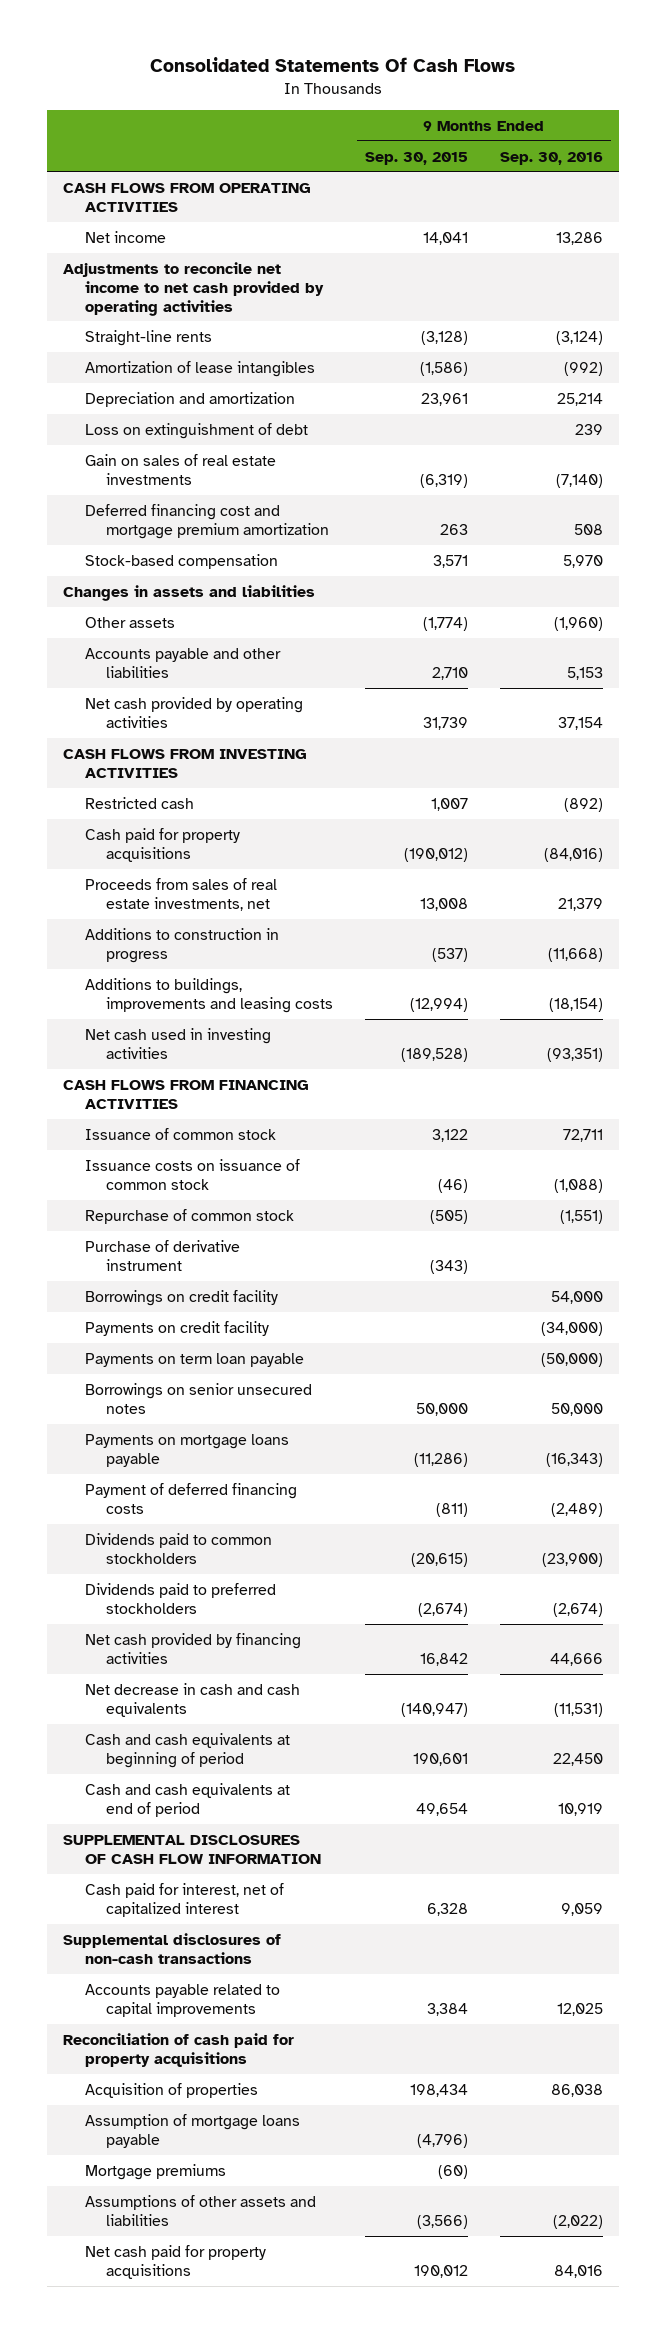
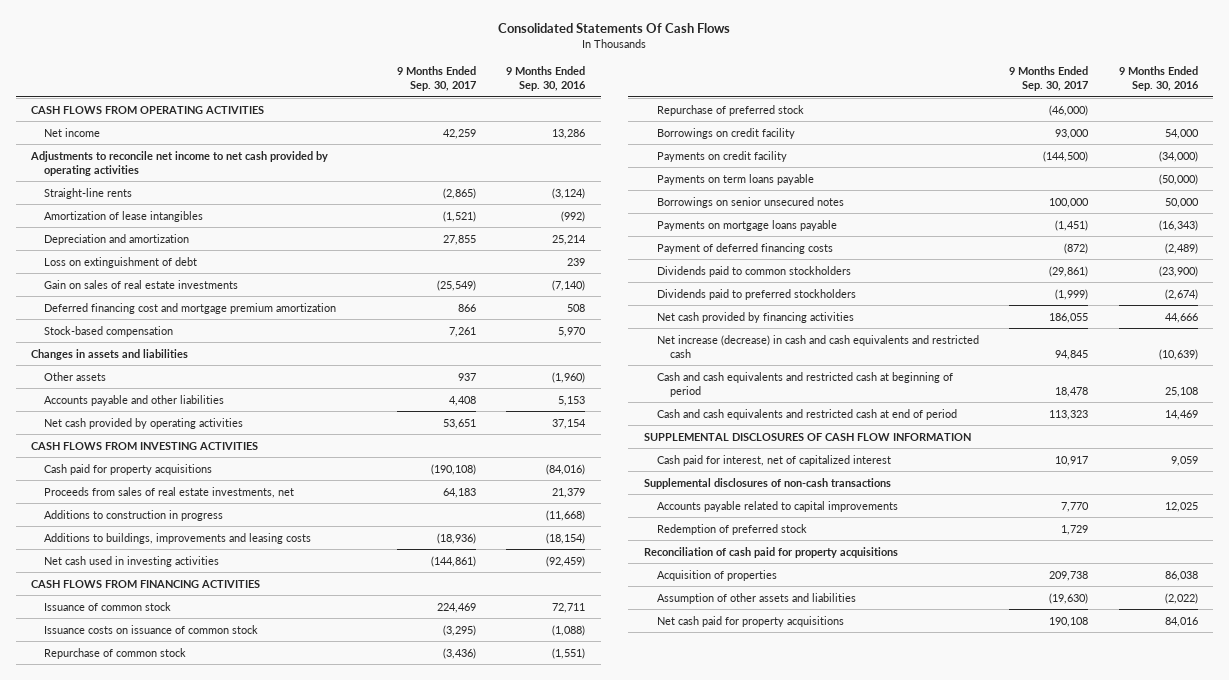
[365,151,469,165] Sep. 30, 2015 -> none
none -> [396,65,476,92] 9 Months Ended Sep. 30, 2017
[84,796,194,809] Restricted cash -> none
[547,1047,604,1062] (93,351) -> [546,555,586,567] (92,459)
[84,1239,240,1271] Purchase of derivative instrument -> none
none -> [656,104,804,116] Repurchase of preferred stock
[84,1352,304,1367] Payments on term loan payable -> [656,173,814,185] Payments on term loans payable
[84,1682,300,1717] Net decrease in cash and cash equivalents -> [656,334,979,358] Net increase (decrease) in cash and cash equivalents and restricted cash
[554,1702,604,1717] (11,531) -> [1158,348,1198,360] (10,639)
[84,1732,290,1768] Cash and cash equivalents at beginning of period -> [656,371,953,397] Cash and cash equivalents and restricted cash at beginning of period
[553,1752,604,1766] 22,450 -> [1164,386,1198,397] 25,108
[84,1782,290,1817] Cash and cash equivalents at end of period -> [656,408,957,420] Cash and cash equivalents and restricted cash at end of period
[558,1802,604,1816] 10,919 -> [1164,409,1198,420] 14,469
none -> [656,523,807,535] Redemption of preferred stock
[84,2113,300,2148] Assumption of mortgage loans payable -> none
[84,2163,226,2180] Mortgage premiums -> none
[84,2194,316,2226] Assumptions of other assets and liabilities -> [656,592,856,604] Assumption of other assets and liabilities

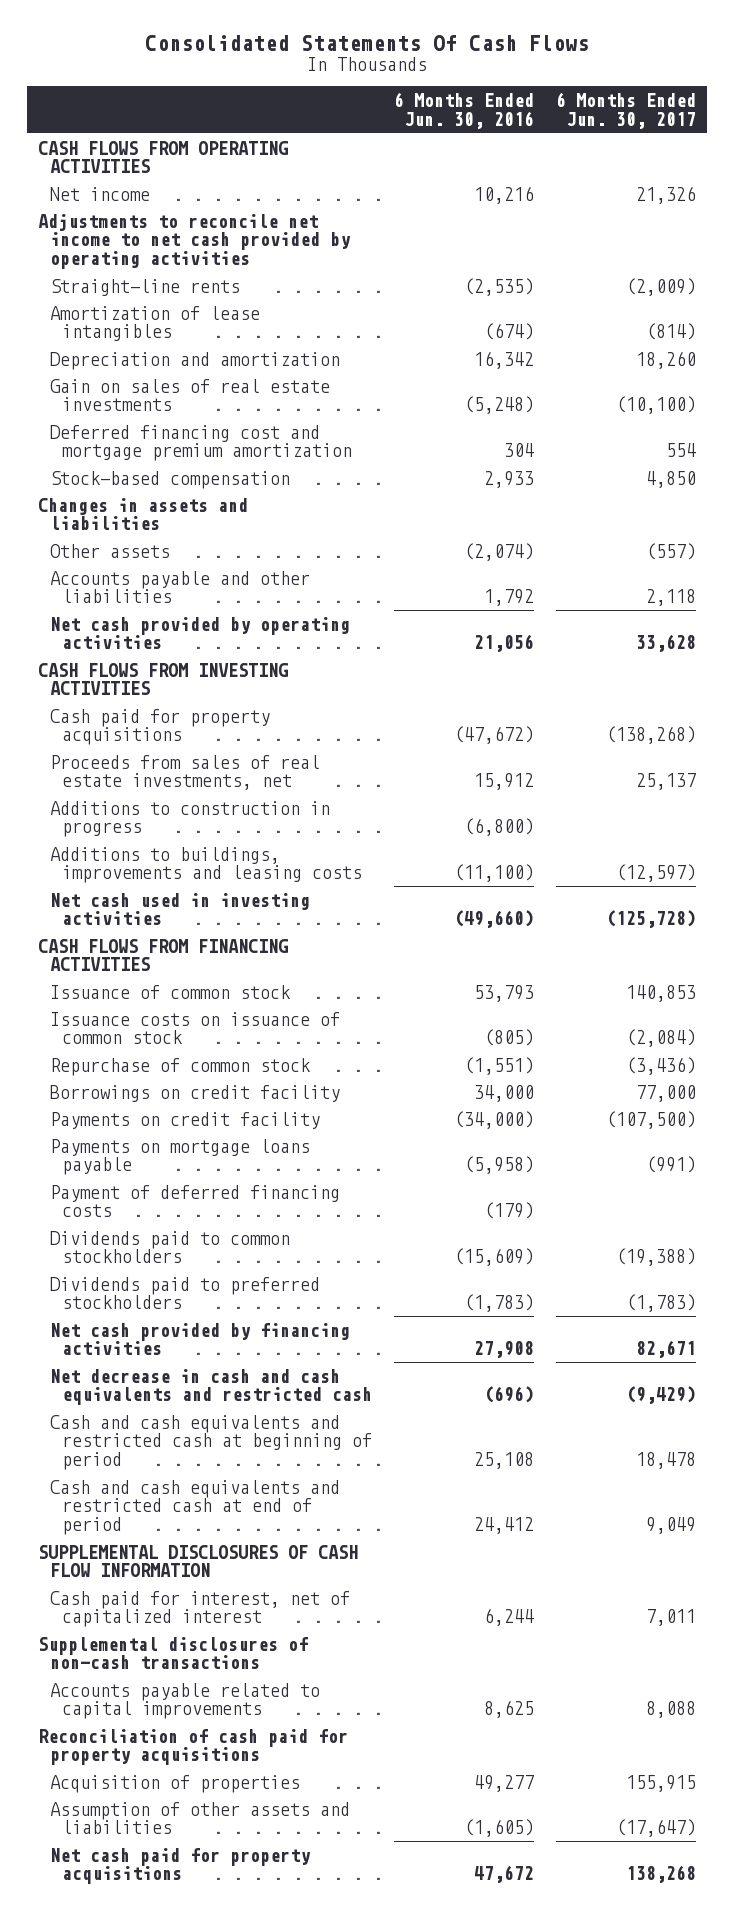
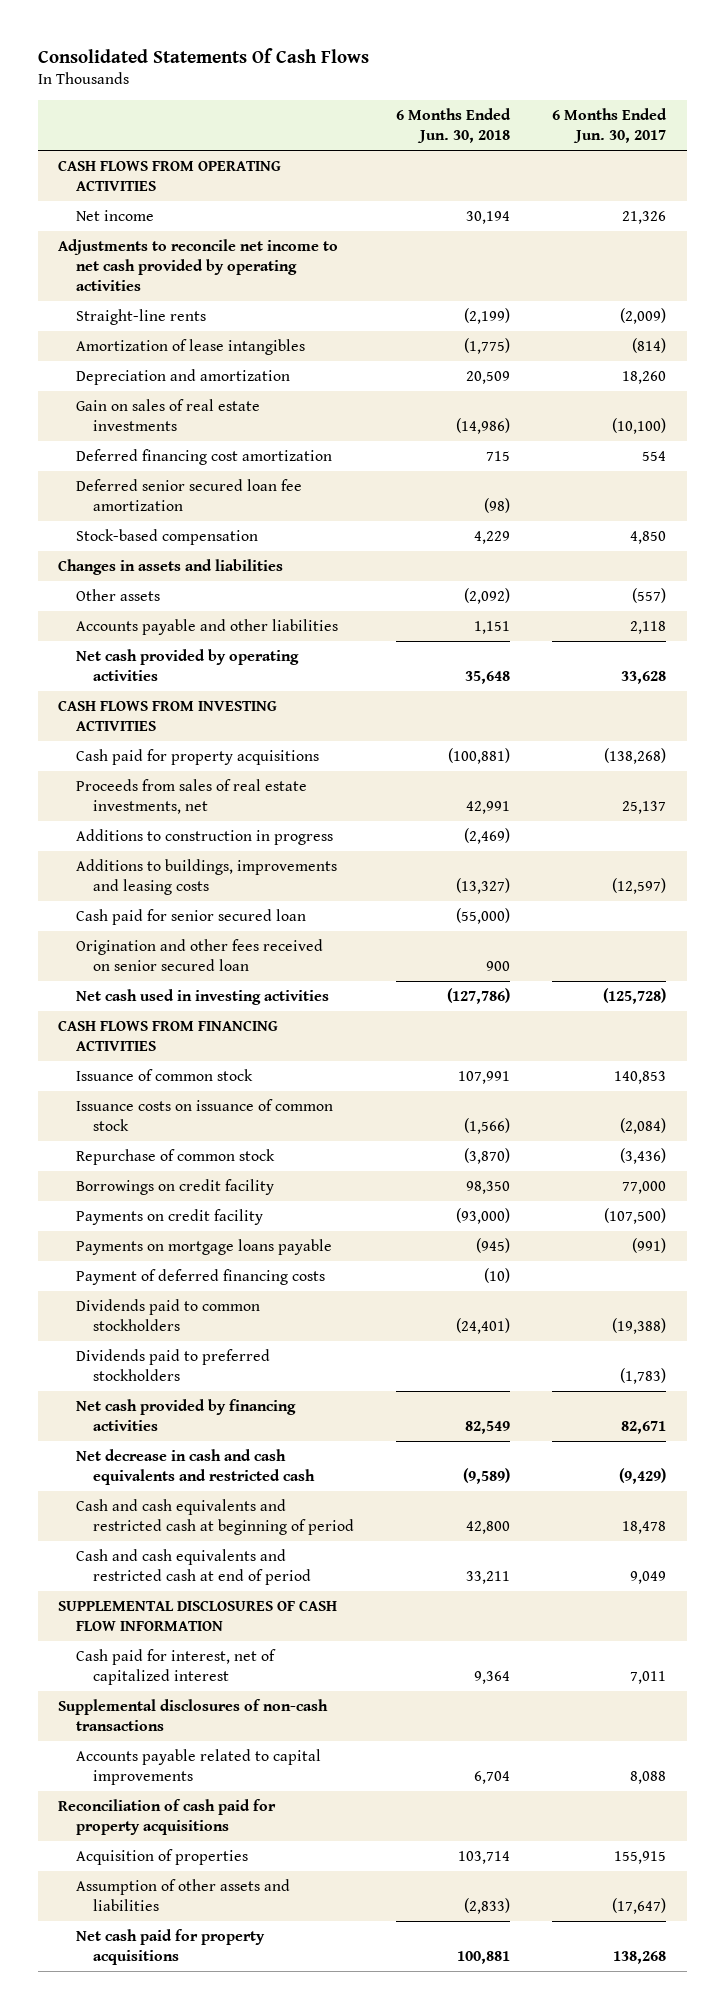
[393,92,534,129] 6 Months Ended Jun. 30, 2016 -> none
none -> [396,108,512,144] 6 Months Ended Jun. 30, 2018
[50,424,352,462] Deferred financing cost and mortgage premium amortization -> [75,448,332,465] Deferred financing cost amortization
none -> [75,478,302,511] Deferred senior secured loan fee amortization
none -> [75,908,306,925] Cash paid for senior secured loan
none -> [75,938,323,971] Origination and other fees received on senior secured loan

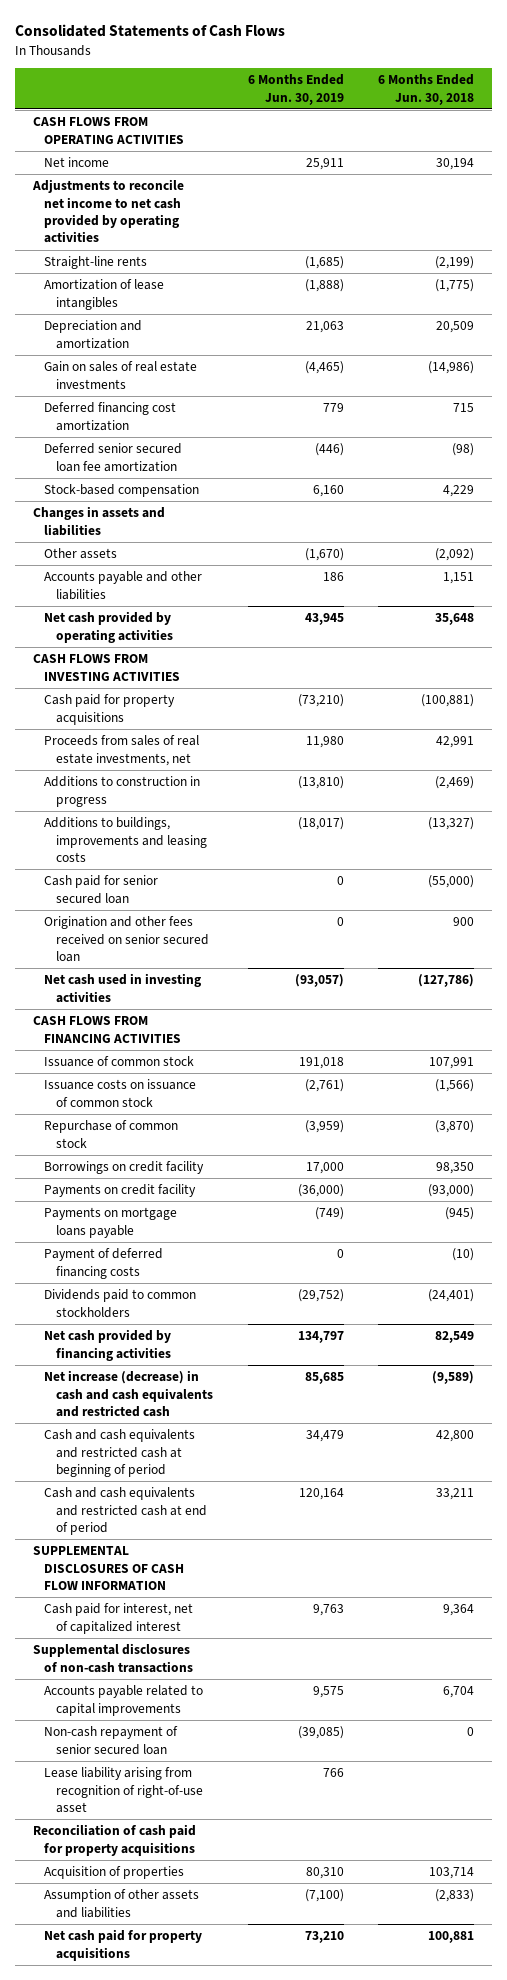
[37,47,369,63] Consolidated Statements Of Cash Flows -> [15,24,286,38] Consolidated Statements of Cash Flows
[551,108,667,144] 6 Months Ended Jun. 30, 2017 -> none
none -> [247,74,344,105] 6 Months Ended Jun. 30, 2019
[75,1348,270,1381] Dividends paid to preferred stockholders -> none
[75,1448,316,1485] Net decrease in cash and cash equivalents and restricted cash -> [44,1370,213,1417] Net increase (decrease) in cash and cash equivalents and restricted cash
none -> [44,1726,179,1755] Non-cash repayment of senior secured loan
none -> [44,1767,203,1813] Lease liability arising from recognition of right-of-use asset

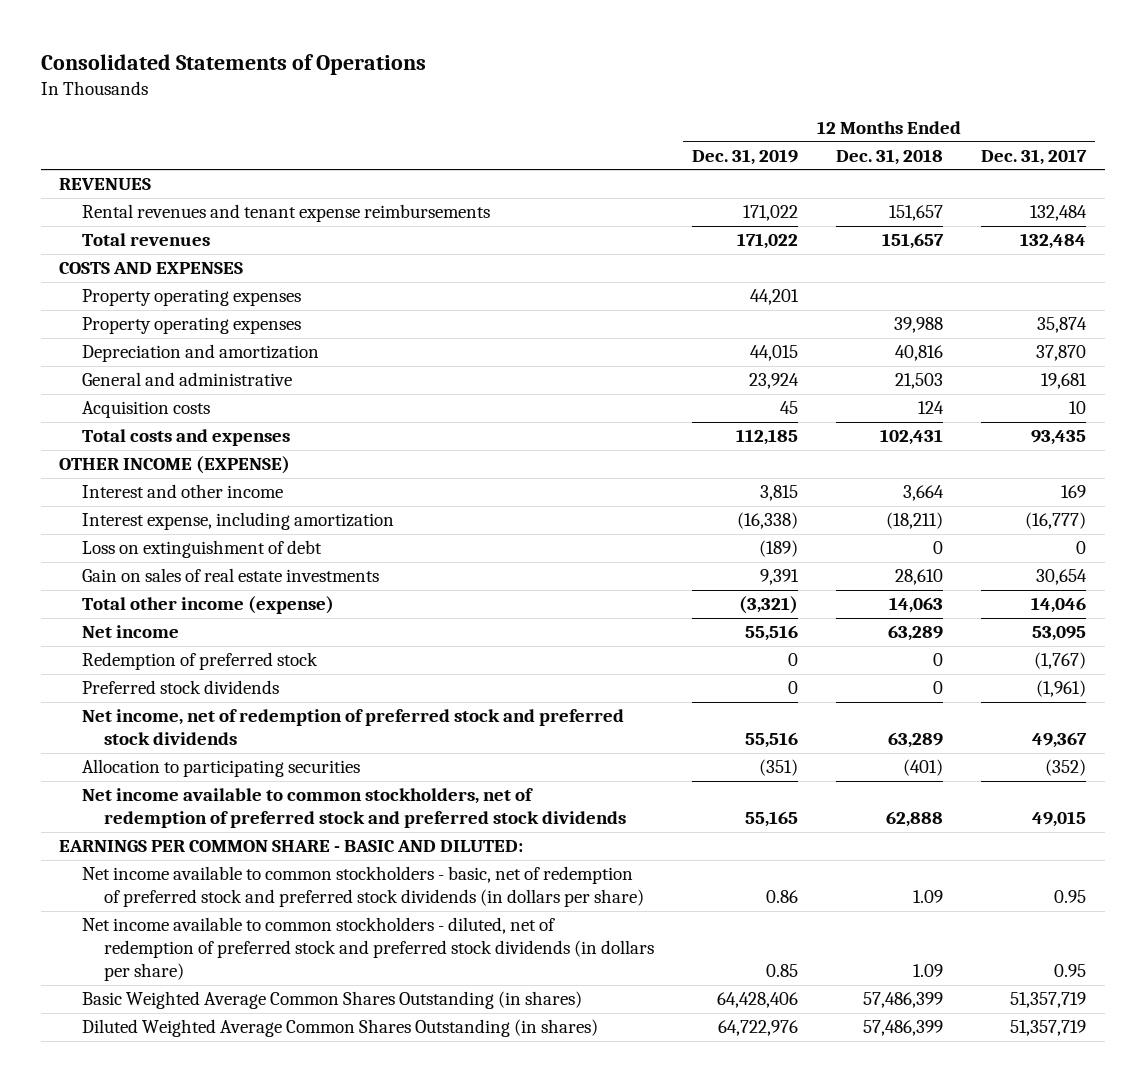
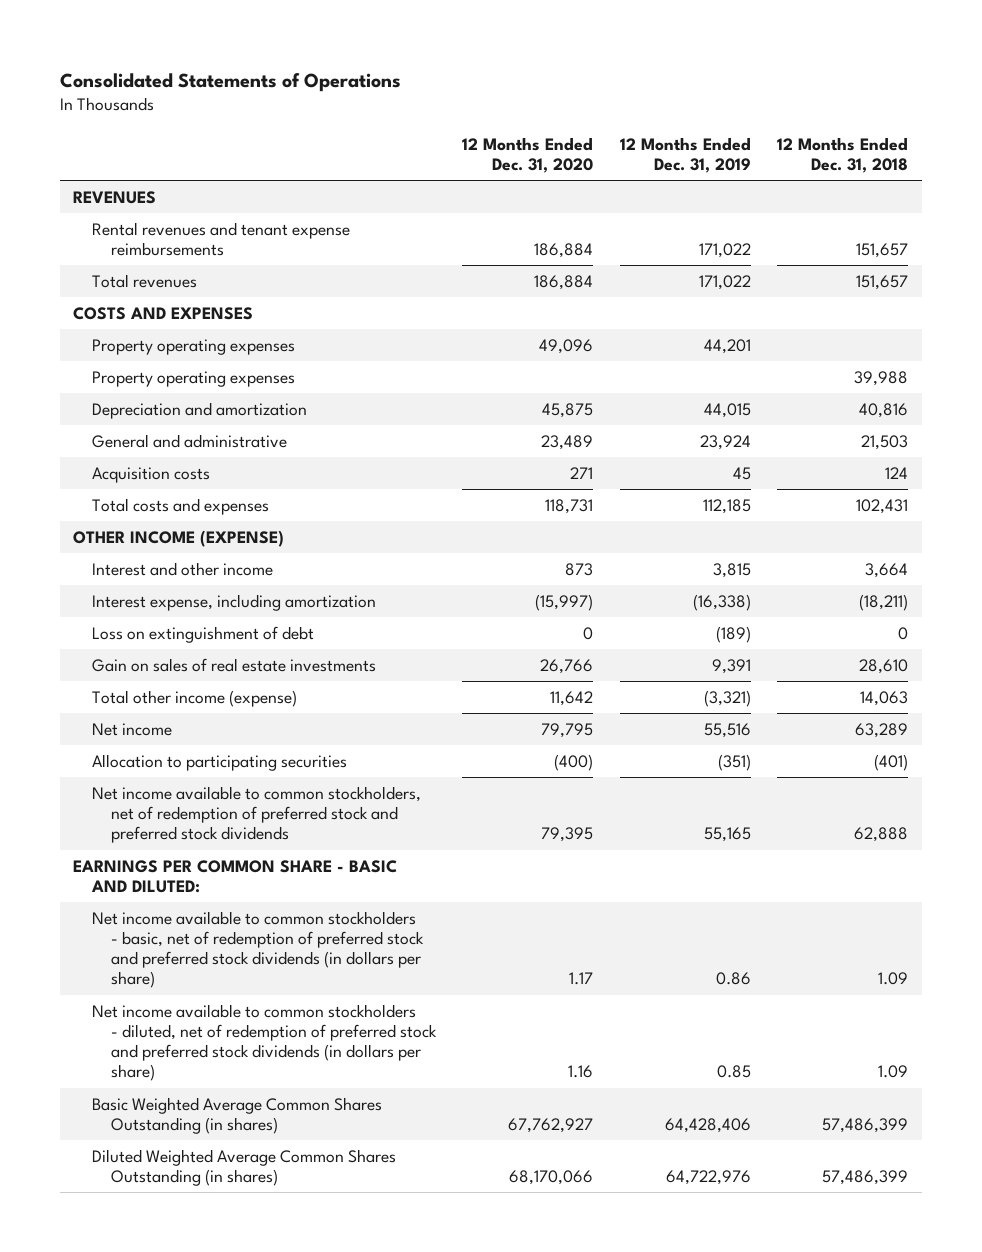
[980,148,1087,165] Dec. 31, 2017 -> none
none -> [462,136,594,173] 12 Months Ended Dec. 31, 2020
[81,652,318,671] Redemption of preferred stock -> none
[81,680,279,695] Preferred stock dividends -> none
[81,709,624,746] Net income, net of redemption of preferred stock and preferred stock dividends -> none

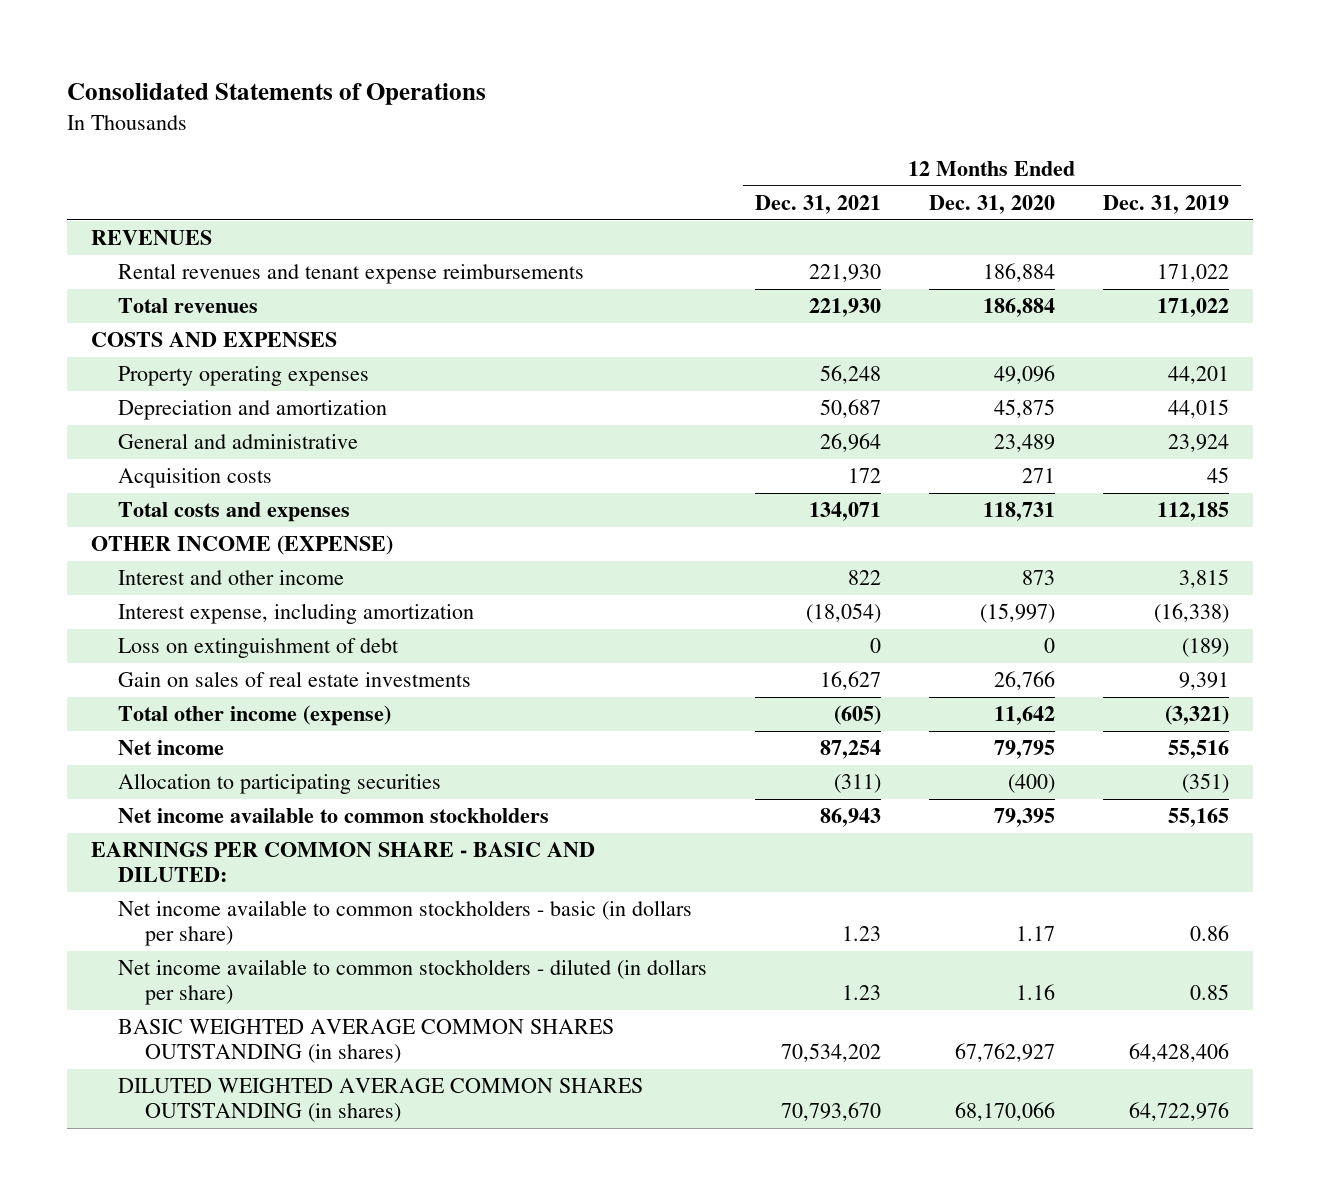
[777,136,909,173] 12 Months Ended Dec. 31, 2018 -> none
none -> [754,194,881,214] Dec. 31, 2021
[91,370,295,387] Property operating expenses -> none
[91,785,421,844] Net income available to common stockholders, net of redemption of preferred stock and preferred stock dividends -> [117,808,549,824] Net income available to common stockholders
[91,910,424,989] Net income available to common stockholders - basic, net of redemption of preferred stock and preferred stock dividends (in dollars per share) -> [117,900,692,947] Net income available to common stockholders - basic (in dollars per share)
[91,1003,437,1082] Net income available to common stockholders - diluted, net of redemption of preferred stock and preferred stock dividends (in dollars per share) -> [117,959,707,1006] Net income available to common stockholders - diluted (in dollars per share)
[91,1096,382,1134] Basic Weighted Average Common Shares Outstanding (in shares) -> [117,1019,614,1064] BASIC WEIGHTED AVERAGE COMMON SHARES OUTSTANDING (in shares)
[91,1148,396,1186] Diluted Weighted Average Common Shares Outstanding (in shares) -> [117,1078,643,1123] DILUTED WEIGHTED AVERAGE COMMON SHARES OUTSTANDING (in shares)

